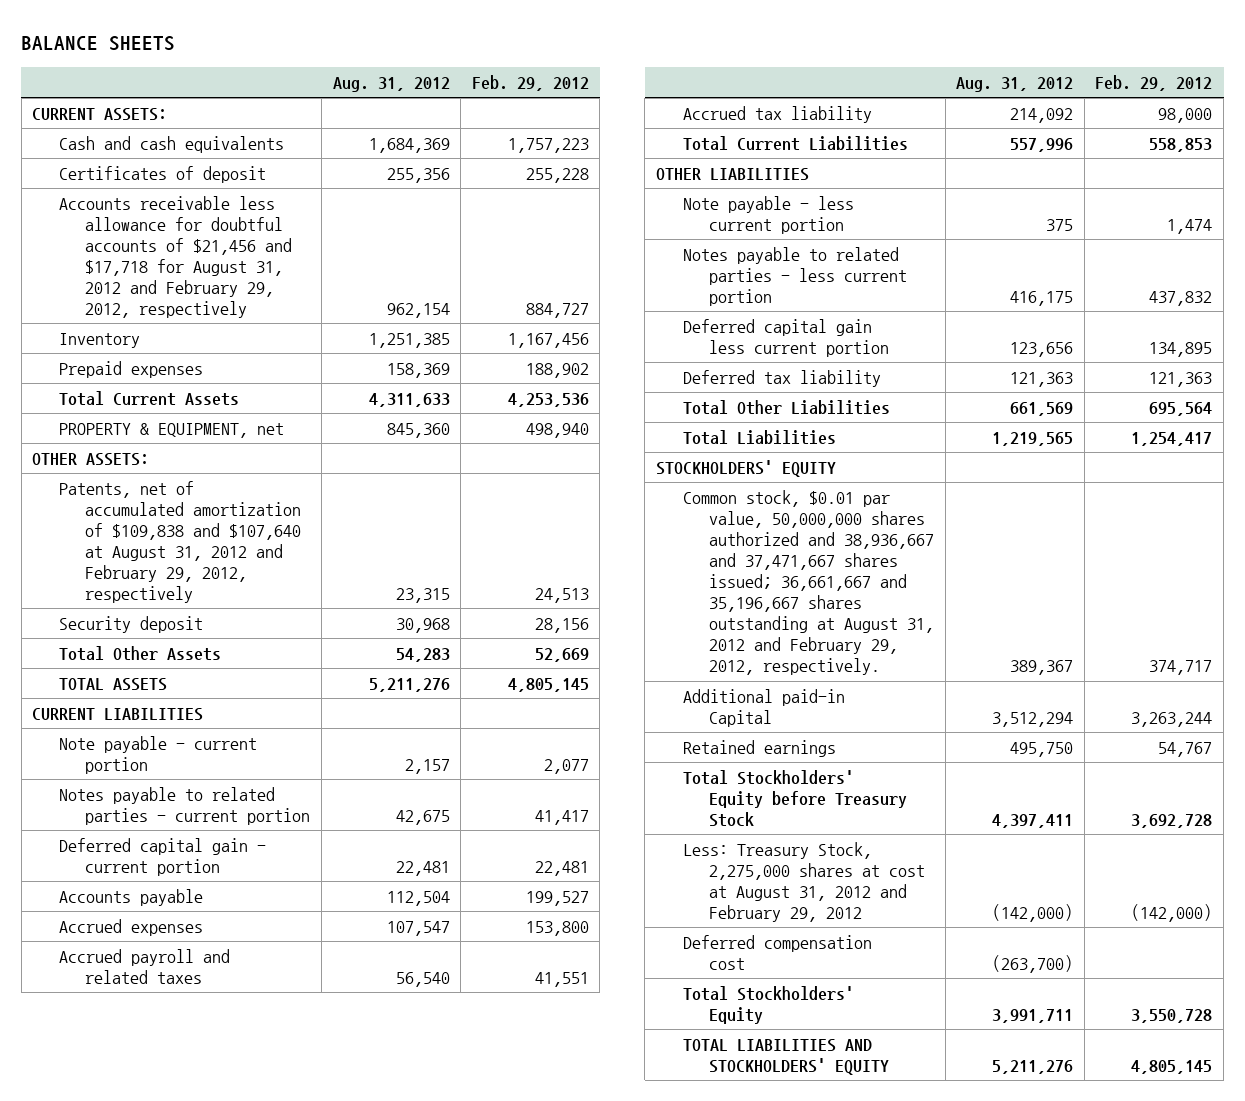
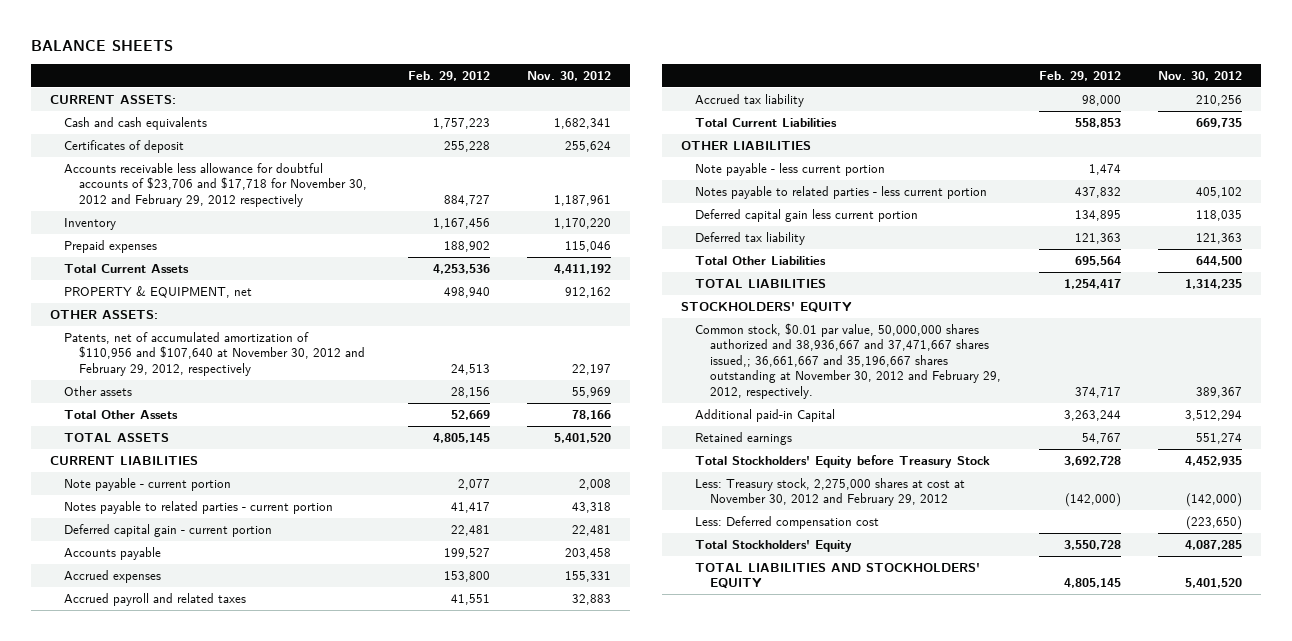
[332,77,450,93] Aug. 31, 2012 -> none
none -> [527,70,612,81] Nov. 30, 2012
[58,195,293,319] Accounts receivable less allowance for doubtful accounts of $21,456 and $17,718 for August 31, 2012 and February 29, 2012, respectively -> [64,163,368,207] Accounts receivable less allowance for doubtful accounts of $23,706 and $17,718 for November 30, 2012 and February 29, 2012 respectively
[58,480,302,604] Patents, net of accumulated amortization of $109,838 and $107,640 at August 31, 2012 and February 29, 2012, respectively -> [64,332,366,376] Patents, net of accumulated amortization of $110,956 and $107,640 at November 30, 2012 and February 29, 2012, respectively
[58,615,203,633] Security deposit -> [64,386,133,397] Other assets
[682,429,836,445] Total Liabilities -> [695,279,827,289] TOTAL LIABILITIES
[682,489,935,676] Common stock, $0.01 par value, 50,000,000 shares authorized and 38,936,667 and 37,471,667 shares issued; 36,661,667 and 35,196,667 shares outstanding at August 31, 2012 and February 29, 2012, respectively. -> [695,323,1002,399] Common stock, $0.01 par value, 50,000,000 shares authorized and 38,936,667 and 37,471,667 shares issued,; 36,661,667 and 35,196,667 shares outstanding at November 30, 2012 and February 29, 2012, respectively.
[682,841,926,923] Less: Treasury Stock, 2,275,000 shares at cost at August 31, 2012 and February 29, 2012 -> [695,478,966,507] Less: Treasury stock, 2,275,000 shares at cost at November 30, 2012 and February 29, 2012
[682,934,872,970] Deferred compensation cost -> [695,516,880,530] Less: Deferred compensation cost

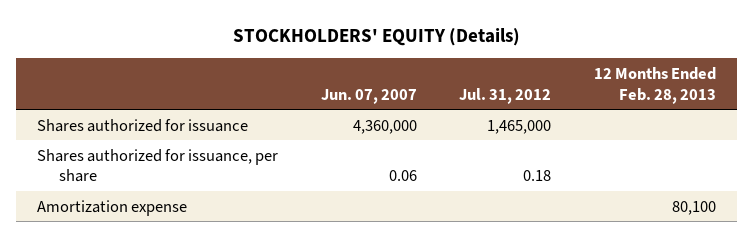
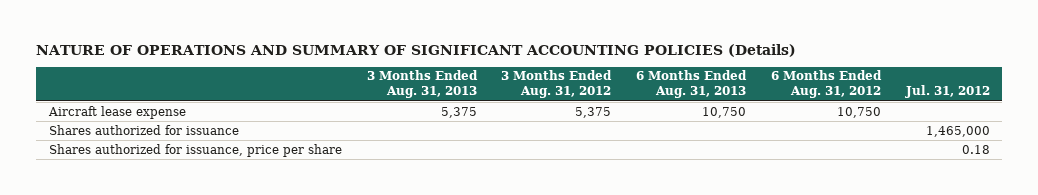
[232,27,520,46] STOCKHOLDERS' EQUITY (Details) -> [36,43,797,57] NATURE OF OPERATIONS AND SUMMARY OF SIGNIFICANT ACCOUNTING POLICIES (Details)
[320,88,417,104] Jun. 07, 2007 -> none
[593,66,716,104] 12 Months Ended Feb. 28, 2013 -> none
none -> [366,70,478,99] 3 Months Ended Aug. 31, 2013
none -> [501,70,613,99] 3 Months Ended Aug. 31, 2012
none -> [636,70,748,99] 6 Months Ended Aug. 31, 2013
none -> [770,70,882,99] 6 Months Ended Aug. 31, 2012
none -> [47,105,186,119] Aircraft lease expense
[37,199,188,216] Amortization expense -> none
[37,148,279,183] Shares authorized for issuance, per share -> [48,143,342,157] Shares authorized for issuance, price per share

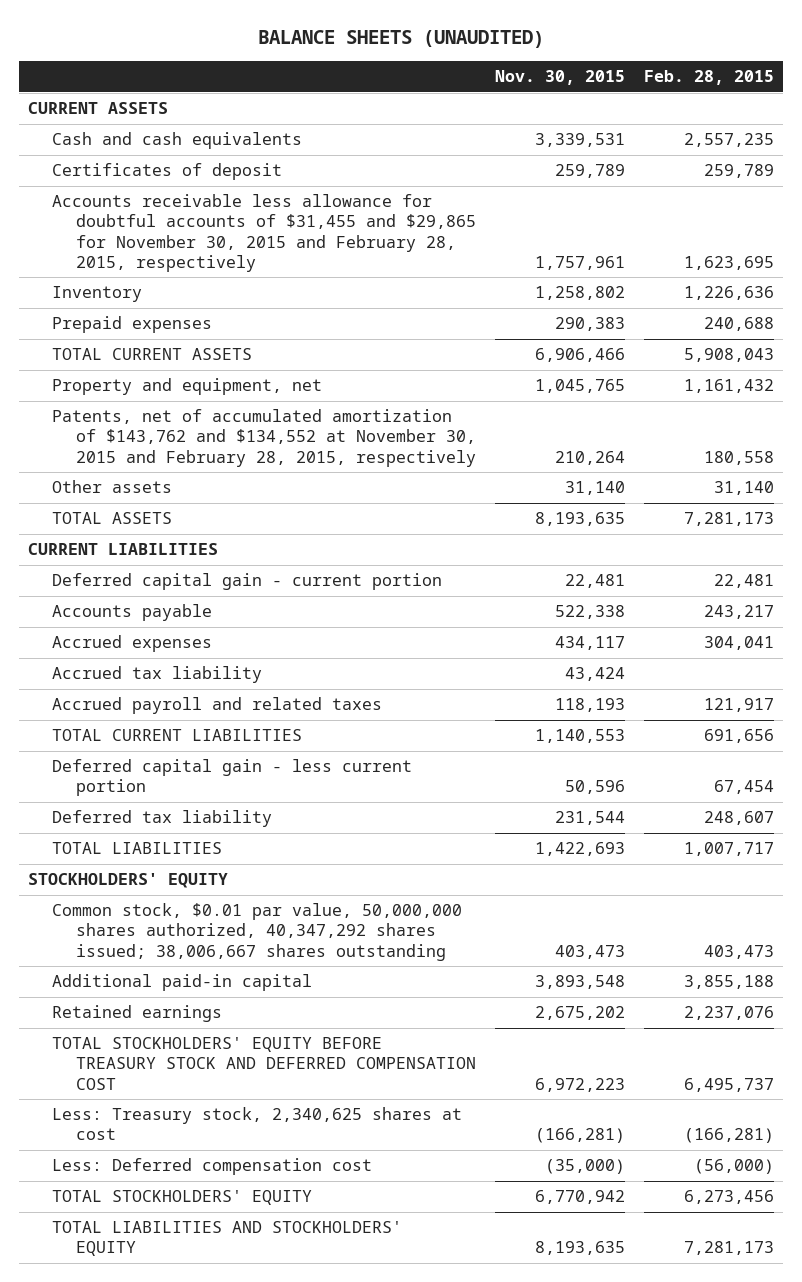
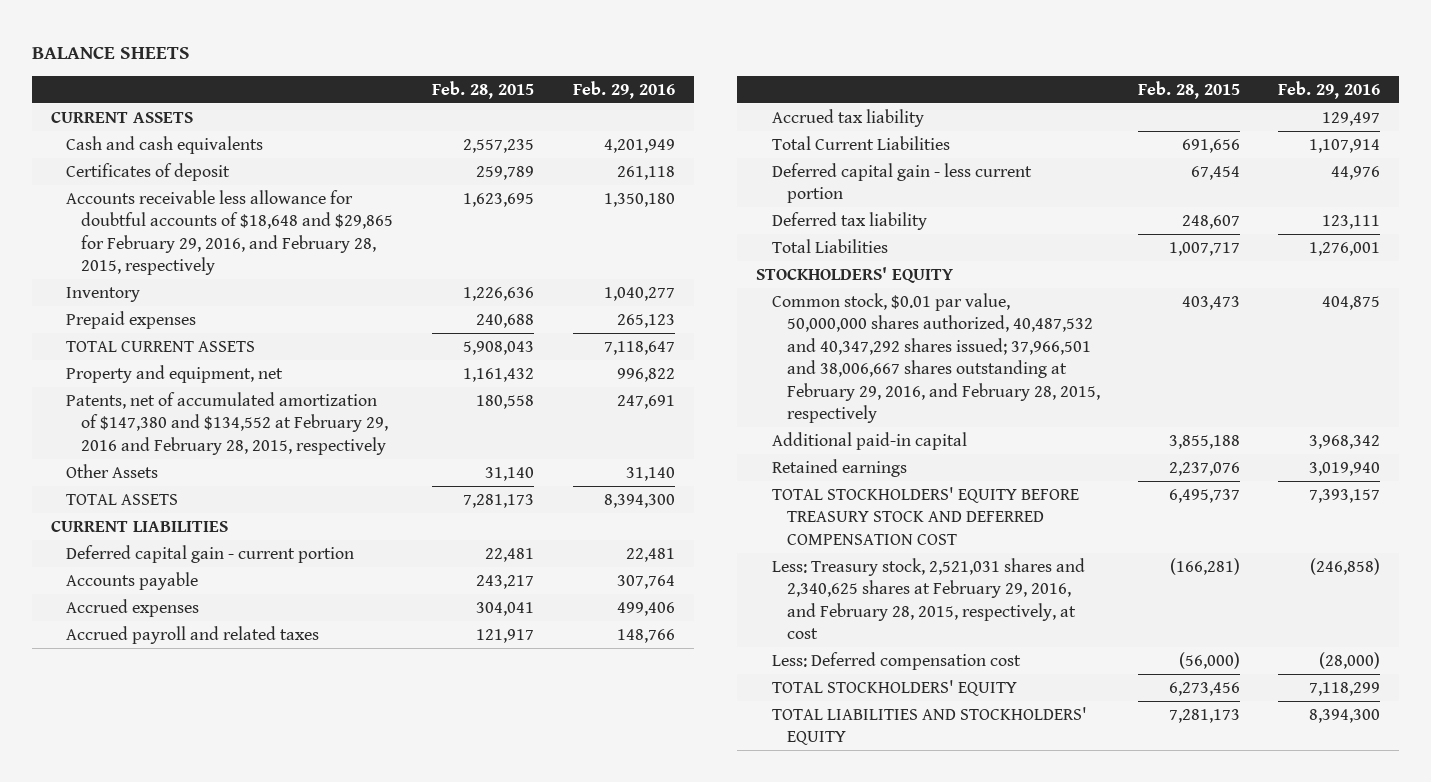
[258,30,545,49] BALANCE SHEETS (UNAUDITED) -> [31,45,190,59] BALANCE SHEETS
[495,70,626,86] Nov. 30, 2015 -> none
none -> [572,80,675,99] Feb. 29, 2016
[52,194,477,272] Accounts receivable less allowance for doubtful accounts of $31,455 and $29,865 for November 30, 2015 and February 28, 2015, respectively -> [65,189,394,276] Accounts receivable less allowance for doubtful accounts of $18,648 and $29,865 for February 29, 2016, and February 28, 2015, respectively
[52,409,477,467] Patents, net of accumulated amortization of $143,762 and $134,552 at November 30, 2015 and February 28, 2015, respectively -> [65,391,389,455] Patents, net of accumulated amortization of $147,380 and $134,552 at February 29, 2016 and February 28, 2015, respectively
[52,480,173,494] Other assets -> [65,463,158,478] Other Assets
[52,666,263,684] Accrued tax liability -> [771,108,924,127] Accrued tax liability
[52,729,303,742] TOTAL CURRENT LIABILITIES -> [771,135,950,150] Total Current Liabilities
[52,842,223,855] TOTAL LIABILITIES -> [771,238,888,253] Total Liabilities
[52,903,463,961] Common stock, $0.01 par value, 50,000,000 shares authorized, 40,347,292 shares issued; 38,006,667 shares outstanding -> [771,292,1100,424] Common stock, $0.01 par value, 50,000,000 shares authorized, 40,487,532 and 40,347,292 shares issued; 37,966,501 and 38,006,667 shares outstanding at February 29, 2016, and February 28, 2015, respectively
[52,1107,463,1141] Less: Treasury stock, 2,340,625 shares at cost -> [771,557,1085,640] Less: Treasury stock, 2,521,031 shares and 2,340,625 shares at February 29, 2016, and February 28, 2015, respectively, at cost

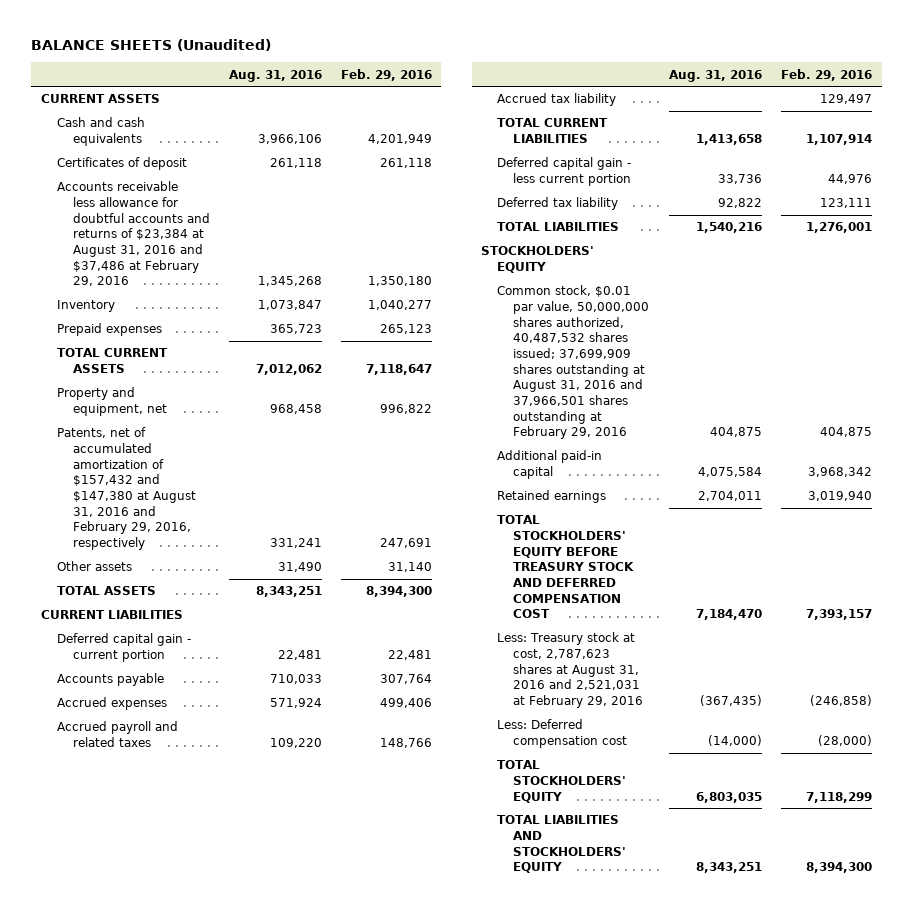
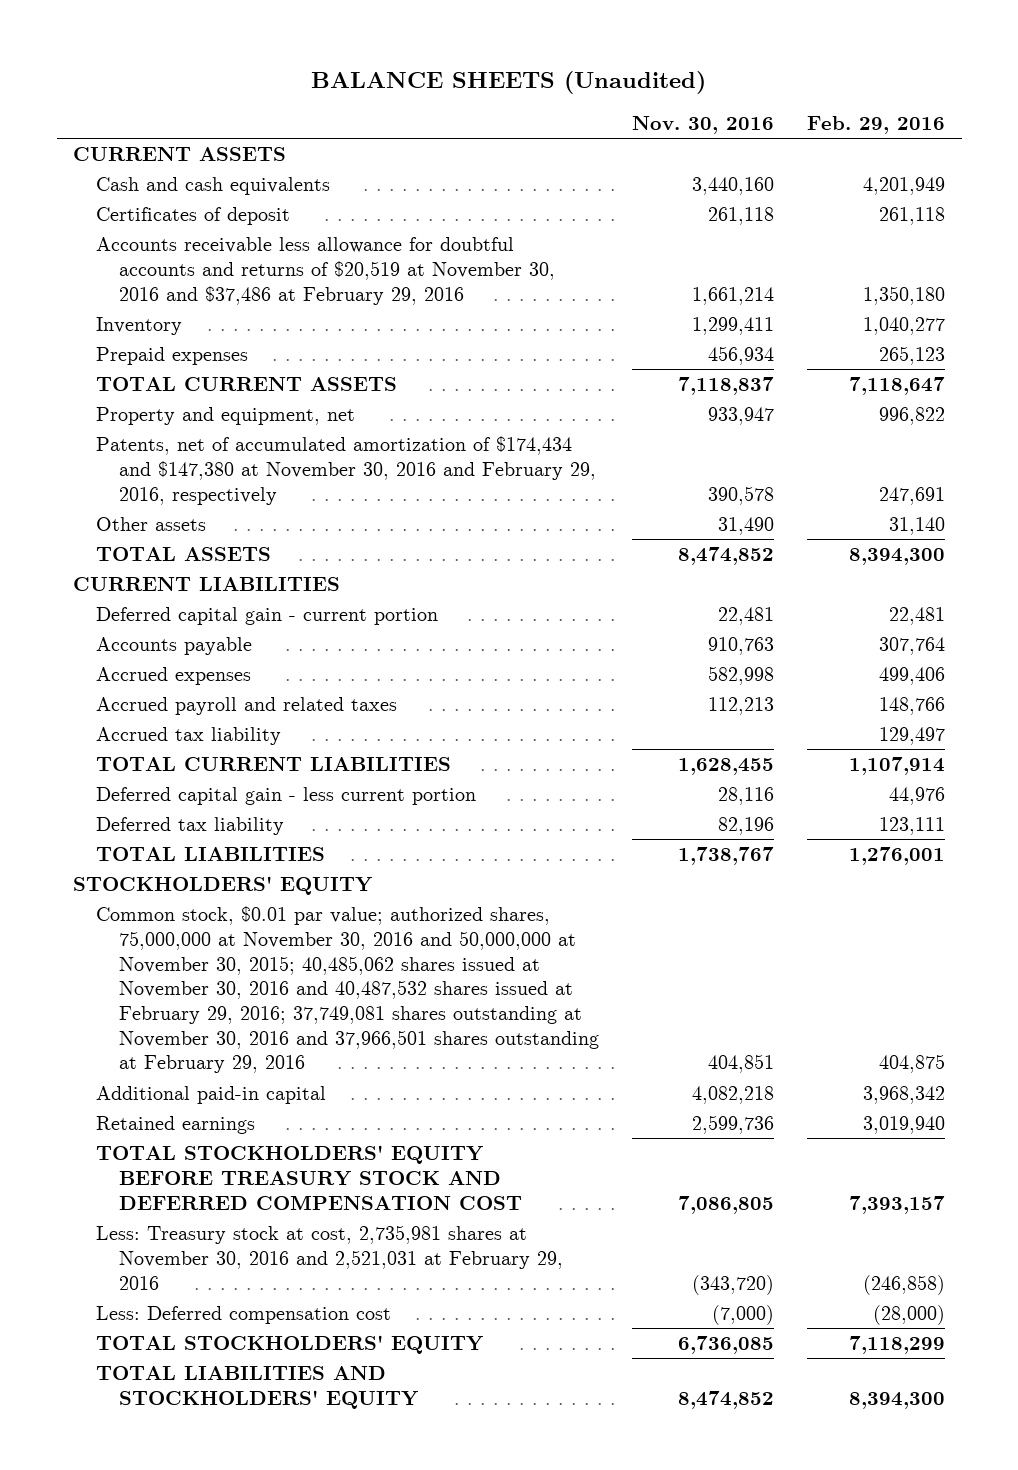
[228,69,322,82] Aug. 31, 2016 -> none
none -> [632,116,775,135] Nov. 30, 2016
[56,181,210,287] Accounts receivable less allowance for doubtful accounts and returns of $23,384 at August 31, 2016 and $37,486 at February 29, 2016 -> [96,237,556,305] Accounts receivable less allowance for doubtful accounts and returns of $20,519 at November 30, 2016 and $37,486 at February 29, 2016
[56,427,196,551] Patents, net of accumulated amortization of $157,432 and $147,380 at August 31, 2016 and February 29, 2016, respectively -> [96,436,597,505] Patents, net of accumulated amortization of $174,434 and $147,380 at November 30, 2016 and February 29, 2016, respectively
[497,285,650,440] Common stock, $0.01 par value, 50,000,000 shares authorized, 40,487,532 shares issued; 37,699,909 shares outstanding at August 31, 2016 and 37,966,501 shares outstanding at February 29, 2016 -> [96,906,600,1074] Common stock, $0.01 par value; authorized shares, 75,000,000 at November 30, 2016 and 50,000,000 at November 30, 2015; 40,485,062 shares issued at November 30, 2016 and 40,487,532 shares issued at February 29, 2016; 37,749,081 shares outstanding at November 30, 2016 and 37,966,501 shares outstanding at February 29, 2016
[497,632,644,709] Less: Treasury stock at cost, 2,787,623 shares at August 31, 2016 and 2,521,031 at February 29, 2016 -> [96,1225,564,1290] Less: Treasury stock at cost, 2,735,981 shares at November 30, 2016 and 2,521,031 at February 29, 2016

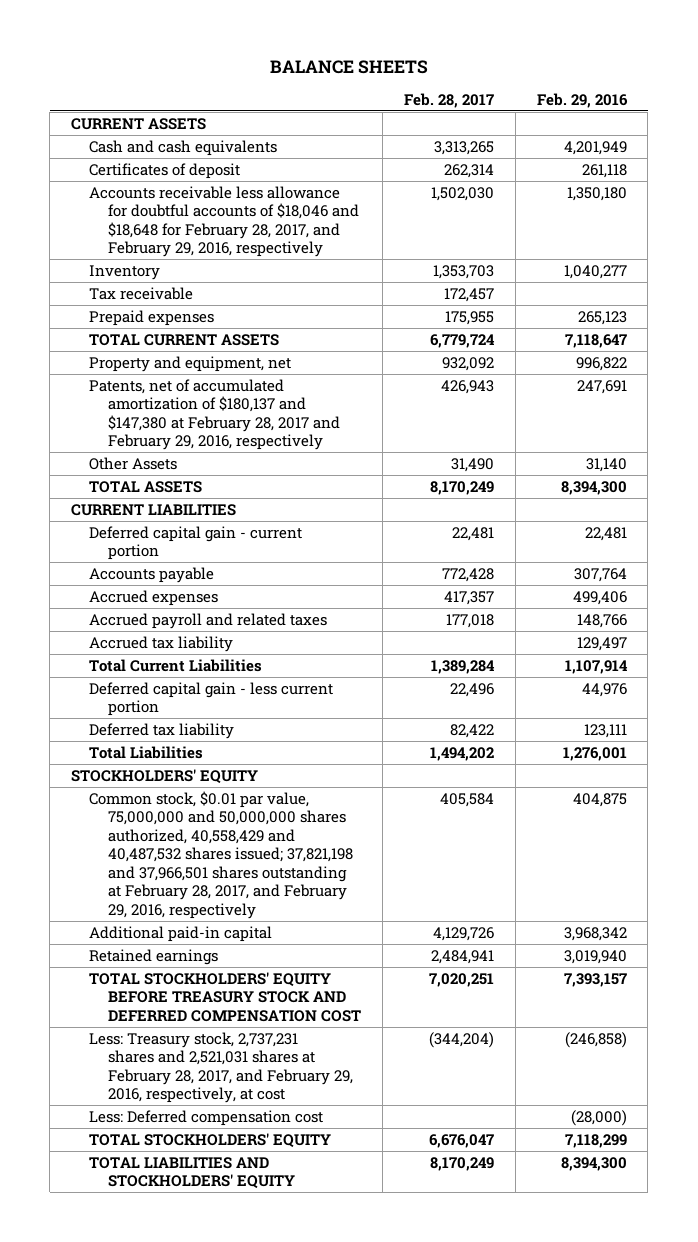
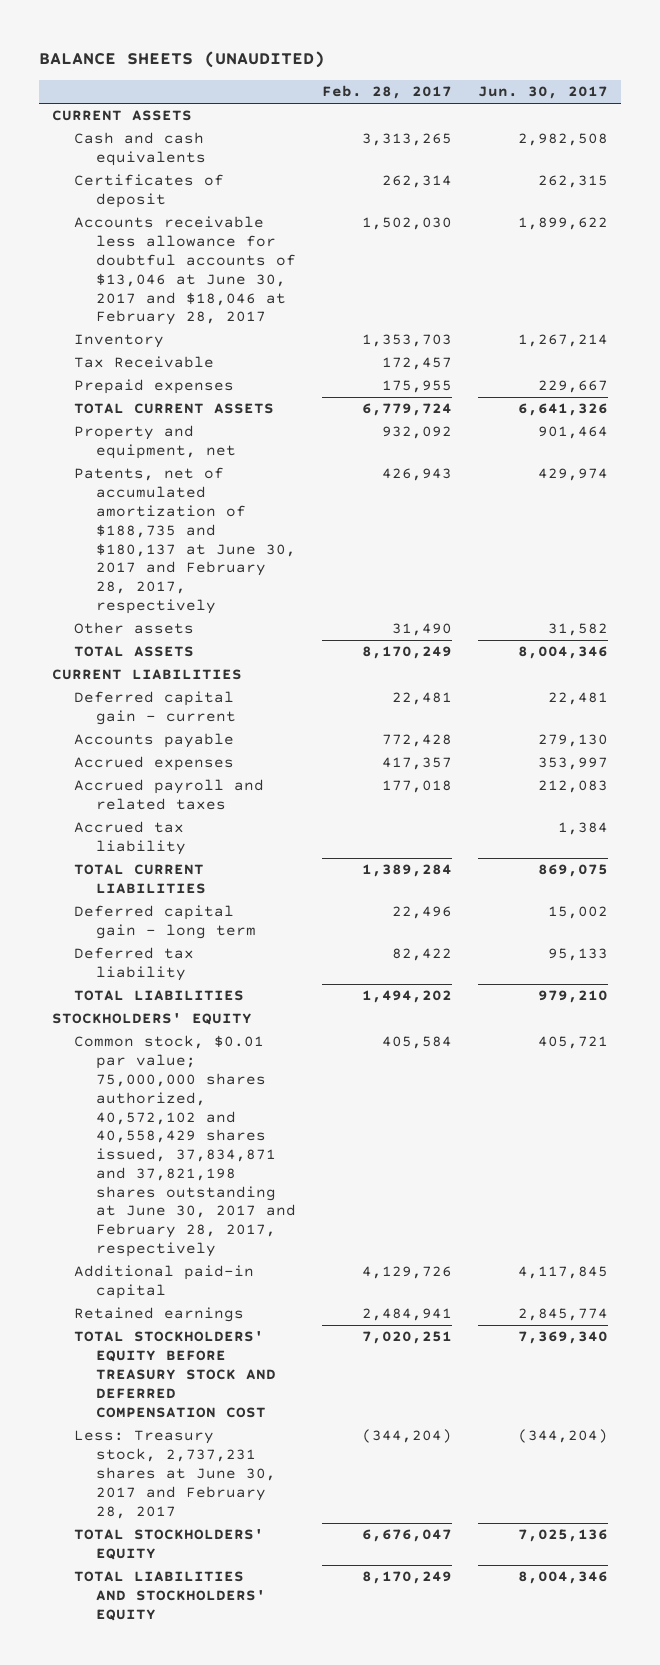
[269,59,428,74] BALANCE SHEETS -> [38,50,325,68] BALANCE SHEETS (UNAUDITED)
[536,92,628,108] Feb. 29, 2016 -> none
none -> [477,86,608,100] Jun. 30, 2017
[89,185,360,258] Accounts receivable less allowance for doubtful accounts of $18,046 and $18,648 for February 28, 2017, and February 29, 2016, respectively -> [73,216,297,326] Accounts receivable less allowance for doubtful accounts of $13,046 at June 30, 2017 and $18,046 at February 28, 2017
[89,286,194,300] Tax receivable -> [73,356,214,369] Tax Receivable
[89,378,341,451] Patents, net of accumulated amortization of $180,137 and $147,380 at February 28, 2017 and February 29, 2016, respectively -> [73,467,297,614] Patents, net of accumulated amortization of $188,735 and $180,137 at June 30, 2017 and February 28, 2017, respectively
[89,456,178,470] Other Assets -> [73,622,194,635] Other assets
[89,525,303,561] Deferred capital gain - current portion -> [73,691,237,726] Deferred capital gain - current
[89,658,263,672] Total Current Liabilities -> [73,864,207,895] TOTAL CURRENT LIABILITIES
[89,681,334,717] Deferred capital gain - less current portion -> [73,905,257,940] Deferred capital gain - long term
[89,745,204,759] Total Liabilities -> [73,990,244,1002] TOTAL LIABILITIES
[89,790,354,919] Common stock, $0.01 par value, 75,000,000 and 50,000,000 shares authorized, 40,558,429 and 40,487,532 shares issued; 37,821,198 and 37,966,501 shares outstanding at February 28, 2017, and February 29, 2016, respectively -> [73,1035,297,1257] Common stock, $0.01 par value; 75,000,000 shares authorized, 40,572,102 and 40,558,429 shares issued, 37,834,871 and 37,821,198 shares outstanding at June 30, 2017 and February 28, 2017, respectively
[89,1109,324,1126] Less: Deferred compensation cost -> none
[89,1031,354,1104] Less: Treasury stock, 2,737,231 shares and 2,521,031 shares at February 28, 2017, and February 29, 2016, respectively, at cost -> [73,1430,277,1519] Less: Treasury stock, 2,737,231 shares at June 30, 2017 and February 28, 2017

